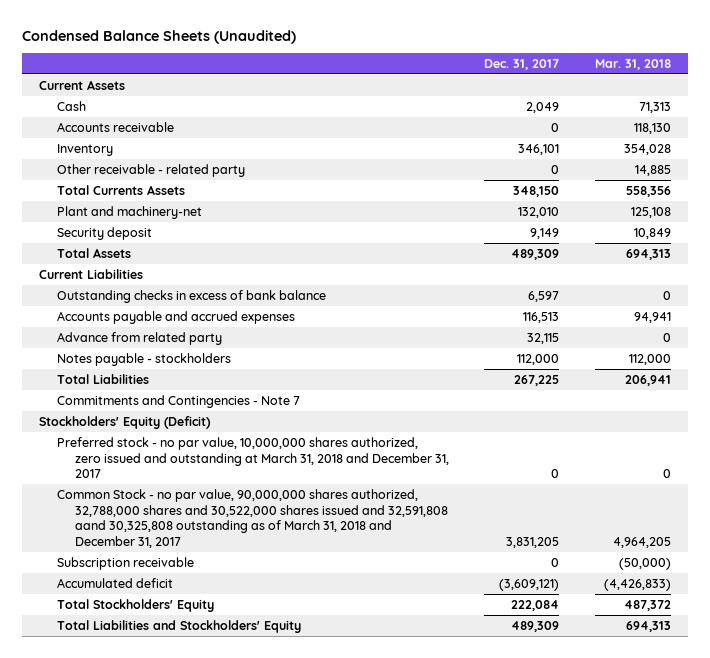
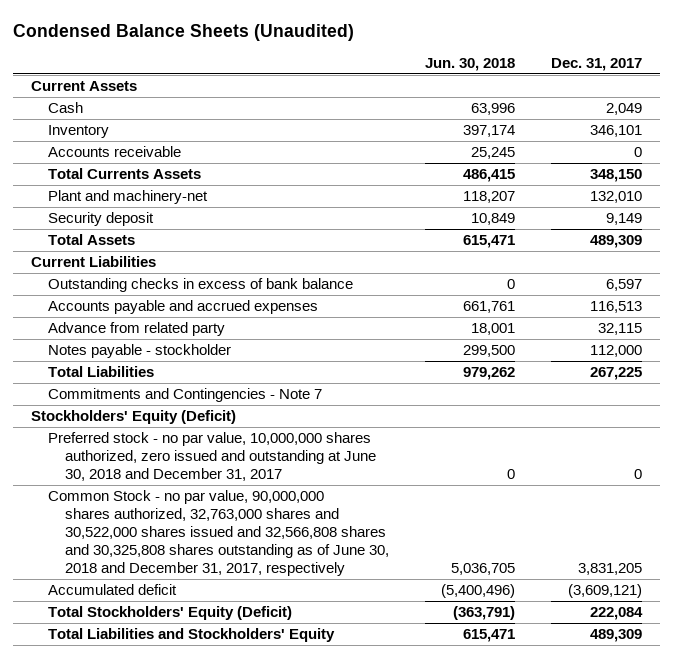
[594,59,671,71] Mar. 31, 2018 -> none
none -> [424,57,515,71] Jun. 30, 2018
[57,163,246,177] Other receivable - related party -> none
[57,121,175,132] Accounts receivable -> [48,146,182,158] Accounts receivable
[57,352,232,366] Notes payable - stockholders -> [48,344,232,359] Notes payable - stockholder
[57,556,195,570] Subscription receivable -> none
[57,436,449,479] Preferred stock - no par value, 10,000,000 shares authorized, zero issued and outstanding at March 31, 2018 and December 31, 2017 -> [48,432,376,482] Preferred stock - no par value, 10,000,000 shares authorized, zero issued and outstanding at June 30, 2018 and December 31, 2017
[57,488,448,549] Common Stock - no par value, 90,000,000 shares authorized, 32,788,000 shares and 30,522,000 shares issued and 32,591,808 aand 30,325,808 outstanding as of March 31, 2018 and December 31, 2017 -> [48,490,389,577] Common Stock - no par value, 90,000,000 shares authorized, 32,763,000 shares and 30,522,000 shares issued and 32,566,808 shares and 30,325,808 shares outstanding as of June 30, 2018 and December 31, 2017, respectively
[57,598,215,612] Total Stockholders' Equity -> [48,606,293,621] Total Stockholders' Equity (Deficit)

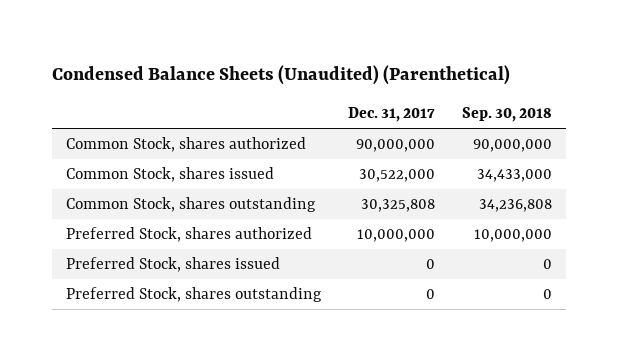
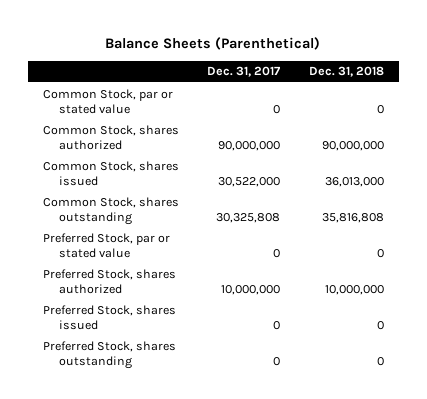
[52,65,511,86] Condensed Balance Sheets (Unaudited) (Parenthetical) -> [105,36,321,50] Balance Sheets (Parenthetical)
[462,107,553,123] Sep. 30, 2018 -> none
none -> [309,66,385,78] Dec. 31, 2018
none -> [42,88,173,114] Common Stock, par or stated value
none -> [42,232,170,258] Preferred Stock, par or stated value

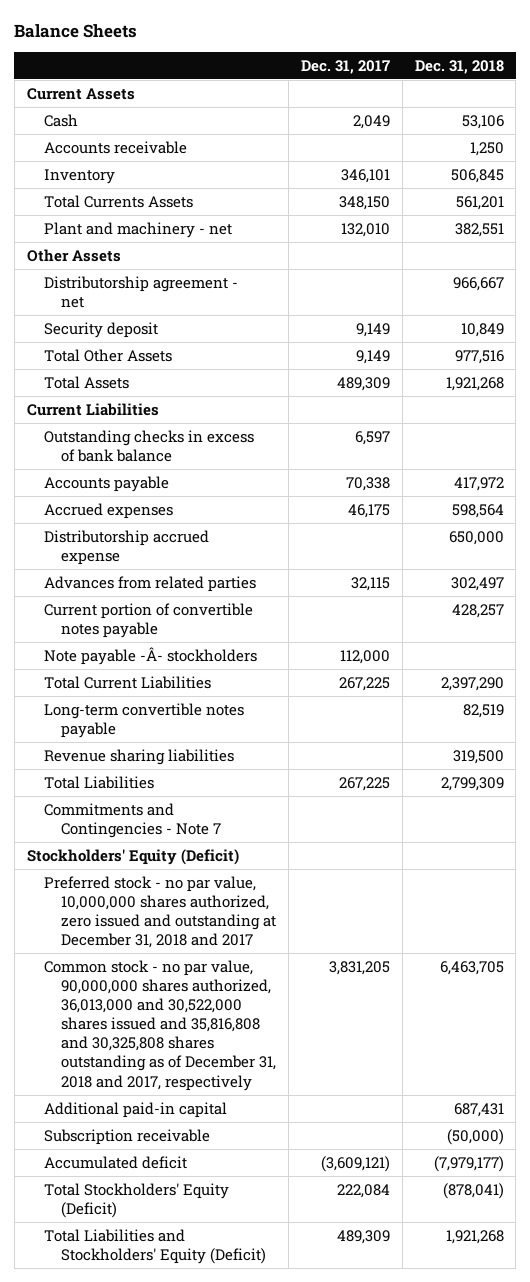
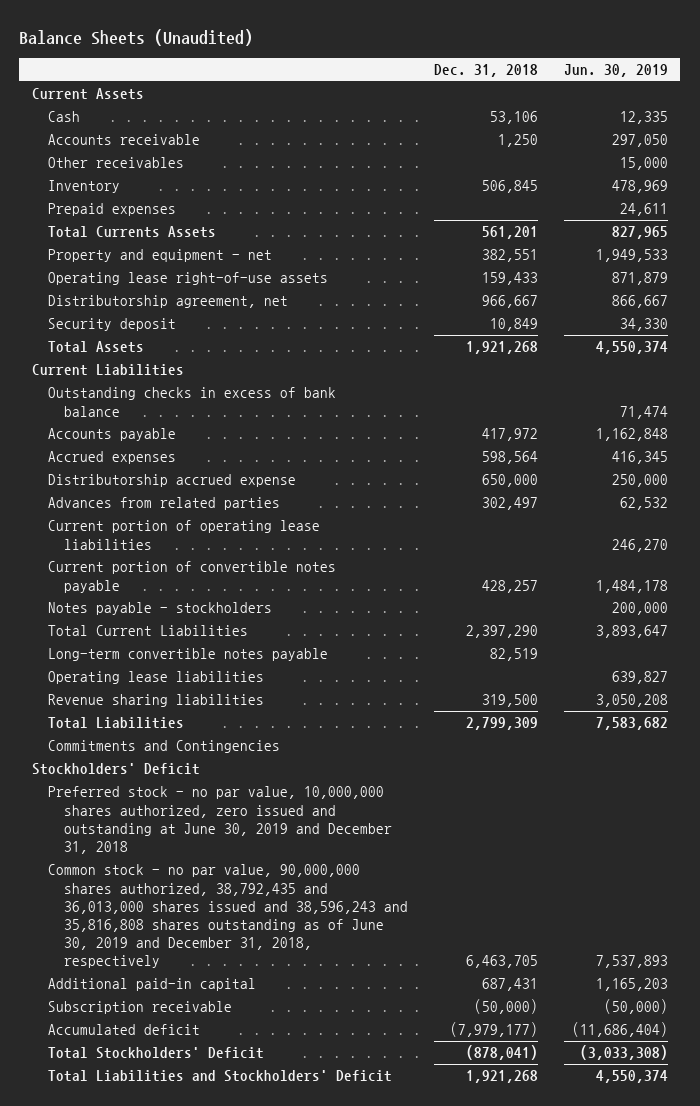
[14,24,138,39] Balance Sheets -> [19,28,254,46] Balance Sheets (Unaudited)
[301,59,391,74] Dec. 31, 2017 -> none
none -> [563,64,668,78] Jun. 30, 2019
none -> [48,157,185,169] Other receivables
none -> [48,203,177,217] Prepaid expenses
[26,248,121,262] Other Assets -> none
[44,221,233,238] Plant and machinery - net -> [48,249,273,263] Property and equipment - net
none -> [48,272,329,286] Operating lease right-of-use assets
[44,275,239,308] Distributorship agreement - net -> [48,295,289,309] Distributorship agreement, net
[44,348,173,362] Total Other Assets -> none
none -> [48,520,321,550] Current portion of operating lease liabilities
[44,646,258,665] Note payable -Â- stockholders -> [48,602,273,616] Notes payable - stockholders
none -> [48,671,265,685] Operating lease liabilities
[44,802,222,838] Commitments and Contingencies - Note 7 -> [48,740,281,754] Commitments and Contingencies
[26,848,239,865] Stockholders' Equity (Deficit) -> [32,763,201,776] Stockholders' Deficit
[44,875,277,949] Preferred stock - no par value, 10,000,000 shares authorized, zero issued and outstanding at December 31, 2018 and 2017 -> [48,786,392,854] Preferred stock - no par value, 10,000,000 shares authorized, zero issued and outstanding at June 30, 2019 and December 31, 2018
[44,959,277,1091] Common stock - no par value, 90,000,000 shares authorized, 36,013,000 and 30,522,000 shares issued and 35,816,808 and 30,325,808 shares outstanding as of December 31, 2018 and 2017, respectively -> [48,864,408,969] Common stock - no par value, 90,000,000 shares authorized, 38,792,435 and 36,013,000 shares issued and 38,596,243 and 35,816,808 shares outstanding as of June 30, 2019 and December 31, 2018, respectively
[44,1182,230,1218] Total Stockholders' Equity (Deficit) -> [48,1047,265,1060] Total Stockholders' Deficit
[44,1228,267,1264] Total Liabilities and Stockholders' Equity (Deficit) -> [48,1070,393,1083] Total Liabilities and Stockholders' Deficit

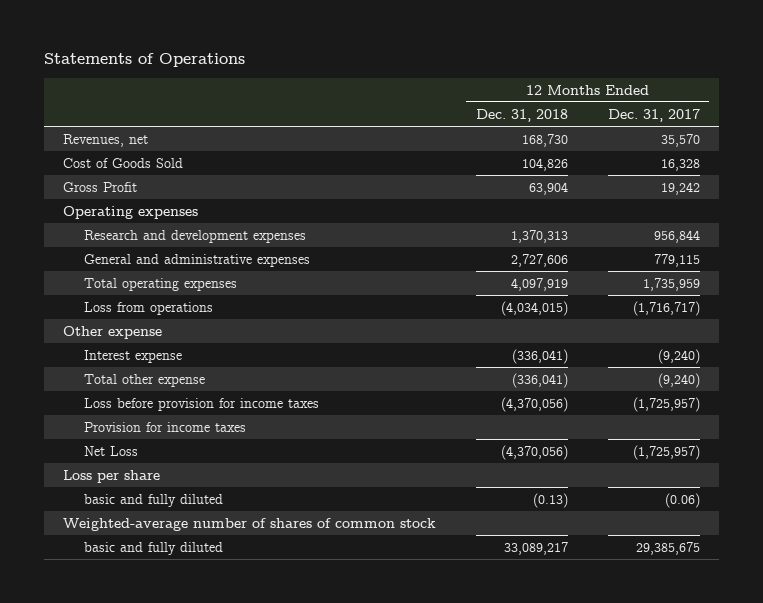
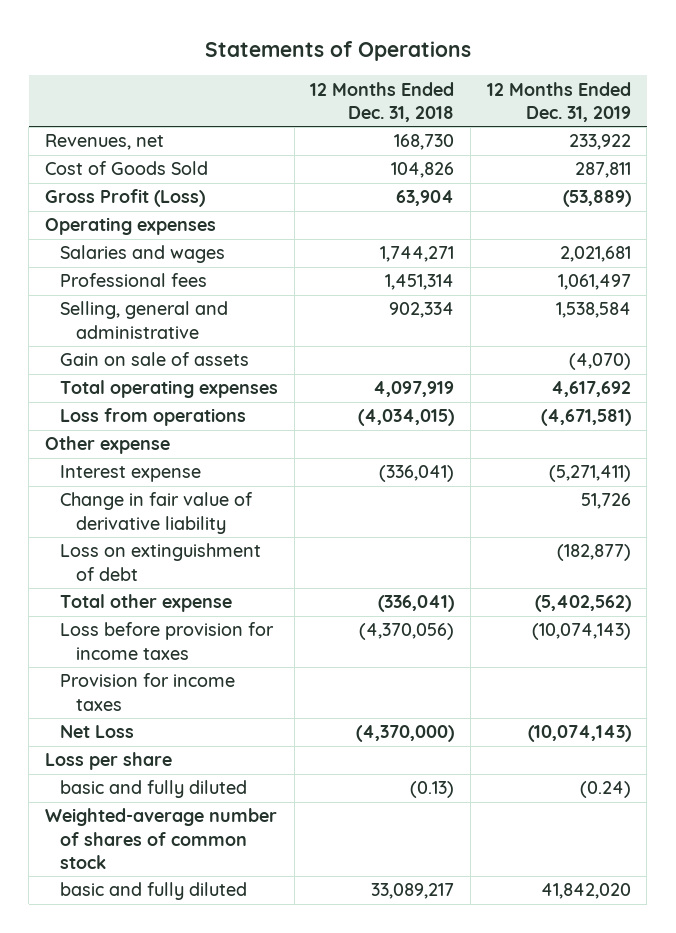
[607,108,700,122] Dec. 31, 2017 -> none
none -> [486,81,631,122] 12 Months Ended Dec. 31, 2019
[63,181,138,192] Gross Profit -> [45,189,206,208] Gross Profit (Loss)
[83,229,306,243] Research and development expenses -> none
none -> [60,245,226,264] Salaries and wages
none -> [60,273,208,288] Professional fees
[83,253,310,267] General and administrative expenses -> [60,301,229,339] Selling, general and administrative
[510,253,568,267] 2,727,606 -> [389,302,455,319] 902,334
none -> [60,352,250,367] Gain on sale of assets
none -> [60,492,254,534] Change in fair value of derivative liability
none -> [60,543,262,581] Loss on extinguishment of debt
[500,444,568,460] (4,370,056) -> [356,725,455,743] (4,370,000)

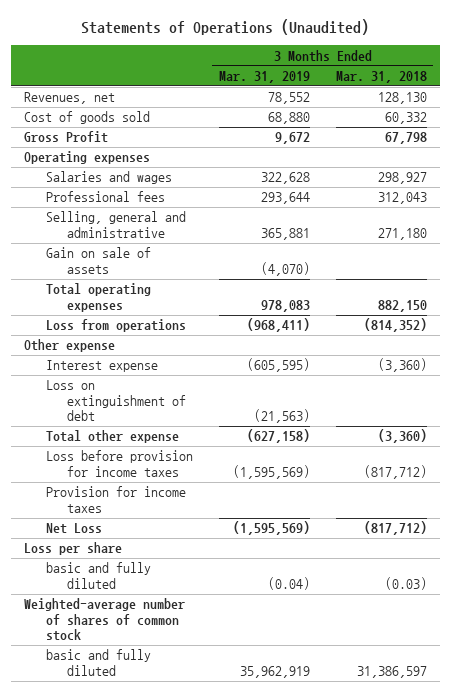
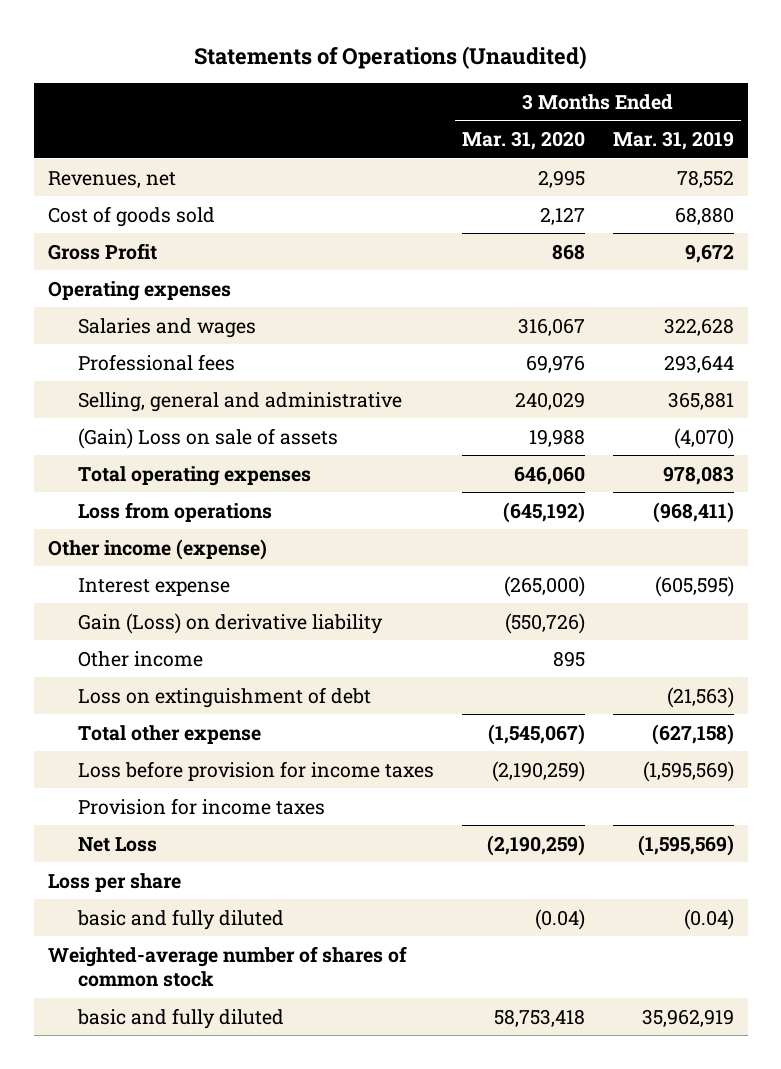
[335,70,427,83] Mar. 31, 2018 -> none
none -> [461,130,585,150] Mar. 31, 2020
[45,247,151,274] Gain on sale of assets -> [78,427,339,449] (Gain) Loss on sale of assets
[24,339,116,353] Other expense -> [47,538,267,560] Other income (expense)
none -> [78,612,384,634] Gain (Loss) on derivative liability
none -> [78,650,204,667] Other income

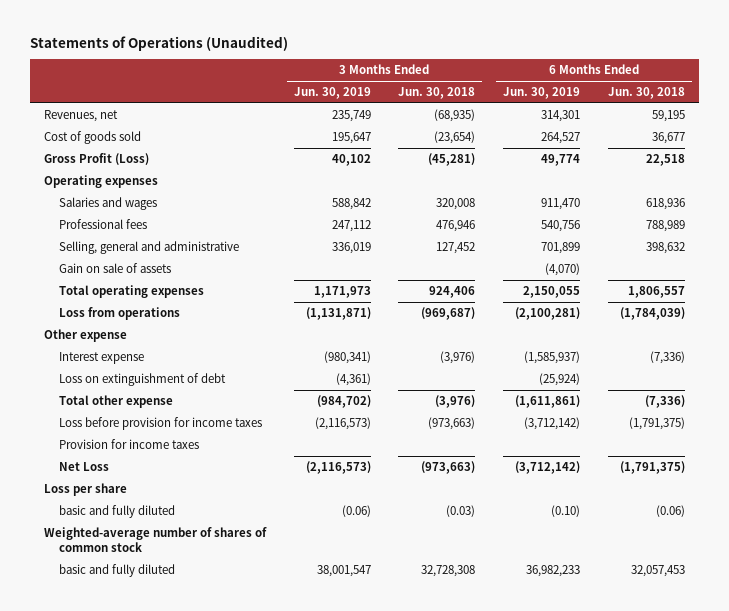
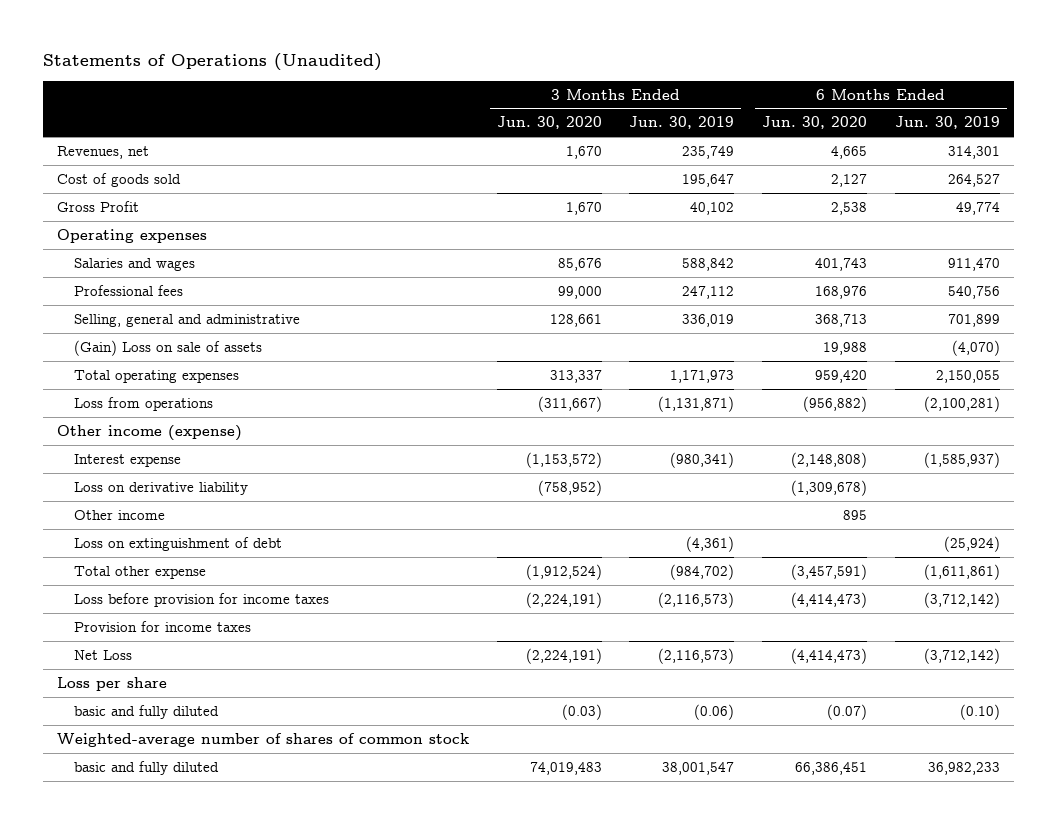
[398,87,476,100] Jun. 30, 2018 -> none
[607,87,685,100] Jun. 30, 2018 -> none
none -> [496,116,602,130] Jun. 30, 2020
none -> [762,116,868,130] Jun. 30, 2020
[43,153,149,166] Gross Profit (Loss) -> [57,200,140,212] Gross Profit
[59,263,172,274] Gain on sale of assets -> [74,339,263,356] (Gain) Loss on sale of assets
[43,329,127,343] Other expense -> [57,424,243,441] Other income (expense)
none -> [74,481,249,495] Loss on derivative liability
none -> [74,509,166,520] Other income

